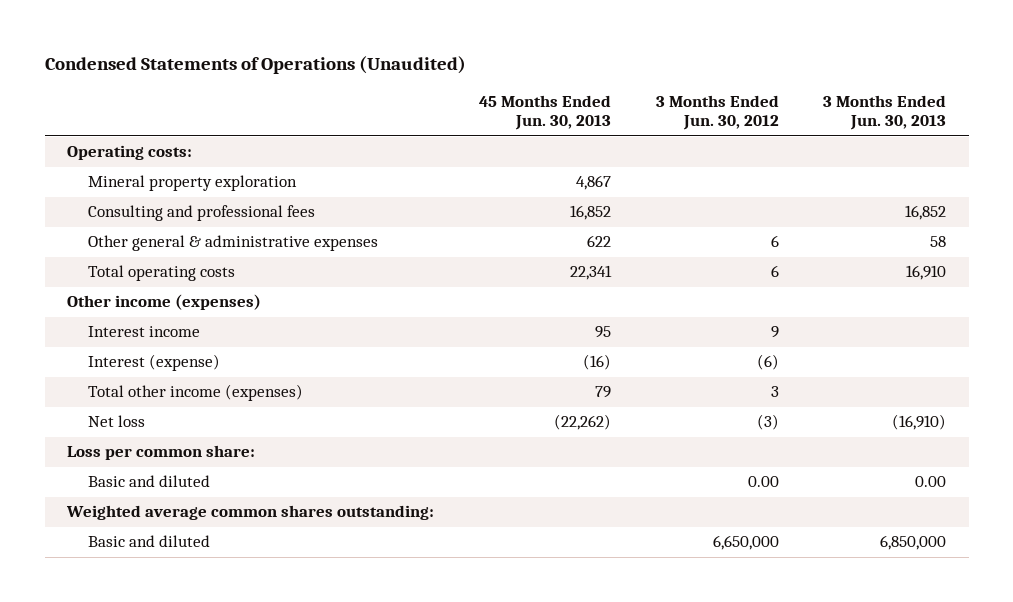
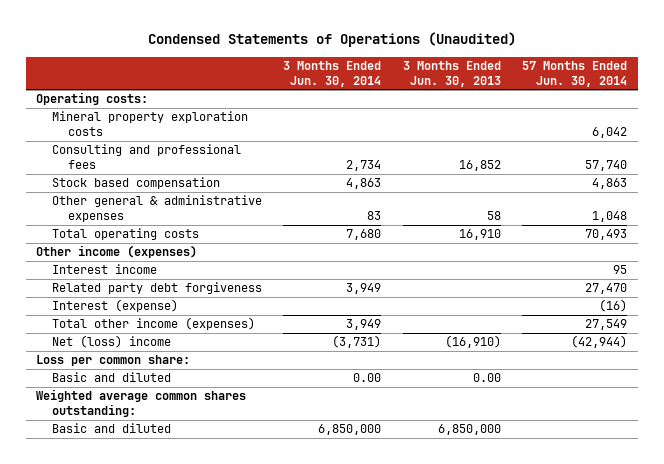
[478,95,611,131] 45 Months Ended Jun. 30, 2013 -> none
[655,95,779,131] 3 Months Ended Jun. 30, 2012 -> none
none -> [283,60,382,87] 3 Months Ended Jun. 30, 2014
none -> [522,60,628,87] 57 Months Ended Jun. 30, 2014
[88,175,298,192] Mineral property exploration -> [51,111,248,137] Mineral property exploration costs
none -> [51,177,220,190] Stock based compensation
none -> [51,282,262,295] Related party debt forgiveness
[88,415,146,428] Net loss -> [51,335,171,349] Net (loss) income

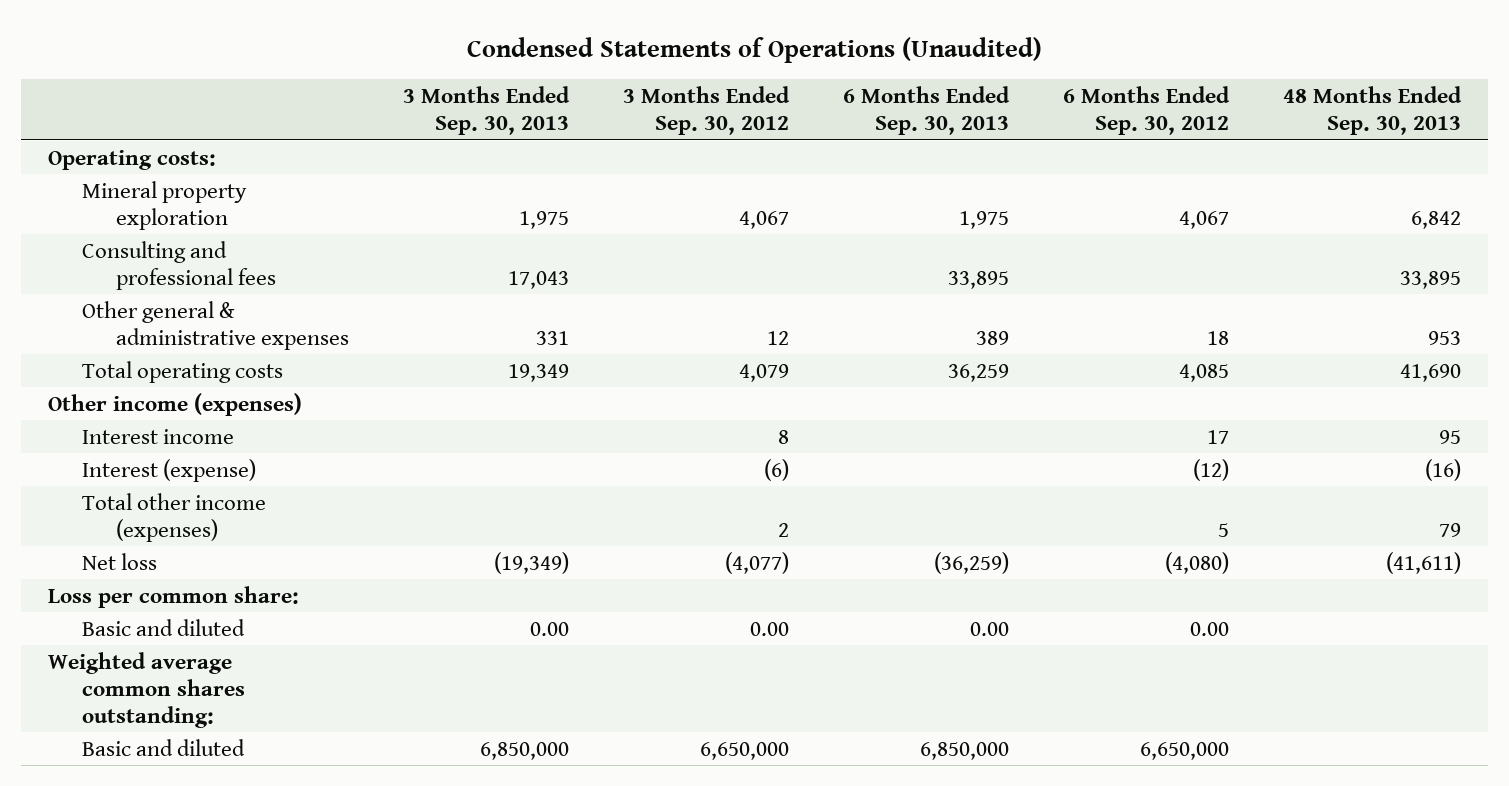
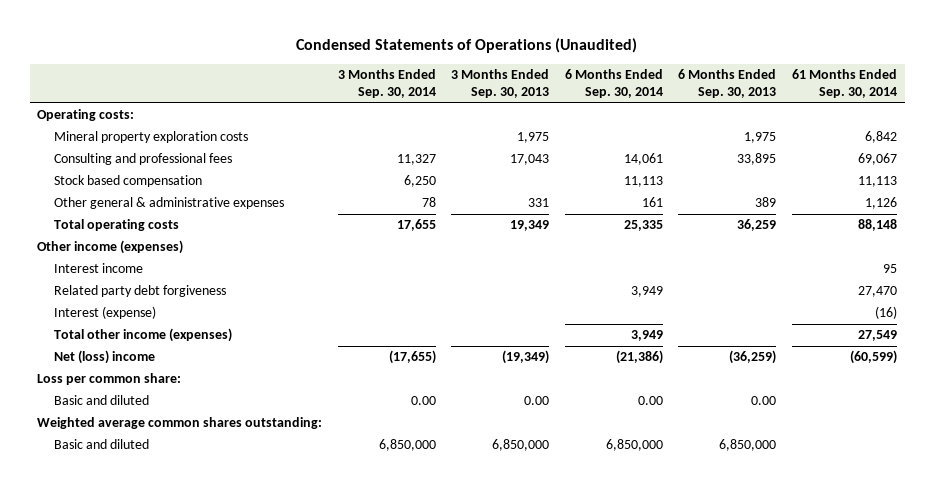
[622,86,790,136] 3 Months Ended Sep. 30, 2012 -> none
[1062,86,1230,136] 6 Months Ended Sep. 30, 2012 -> none
[1283,86,1463,136] 48 Months Ended Sep. 30, 2013 -> none
none -> [337,69,436,99] 3 Months Ended Sep. 30, 2014
none -> [564,69,663,99] 6 Months Ended Sep. 30, 2014
none -> [791,69,897,99] 61 Months Ended Sep. 30, 2014
[81,180,247,230] Mineral property exploration -> [54,131,249,144] Mineral property exploration costs
none -> [54,175,203,188] Stock based compensation
none -> [54,285,227,298] Related party debt forgiveness
[81,552,157,570] Net loss -> [54,350,156,365] Net (loss) income

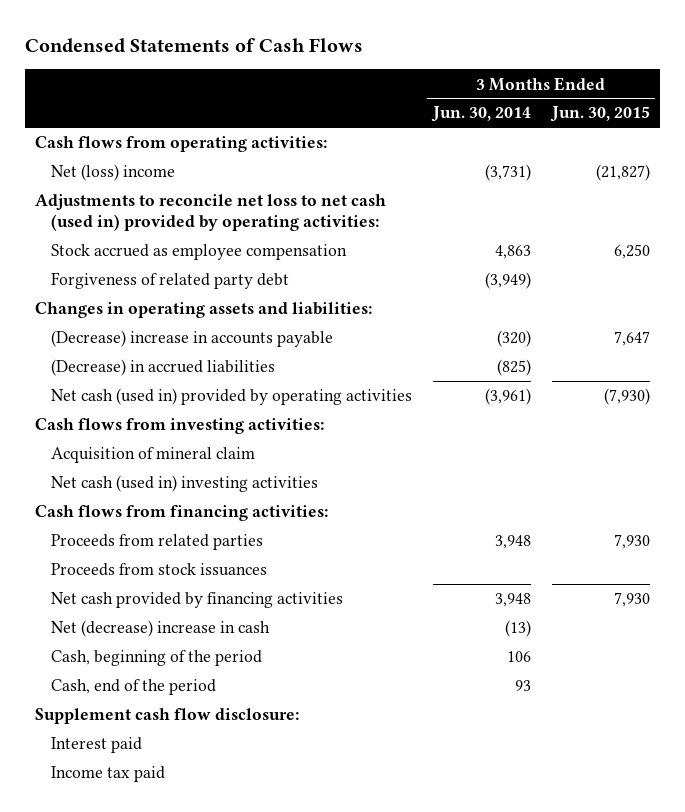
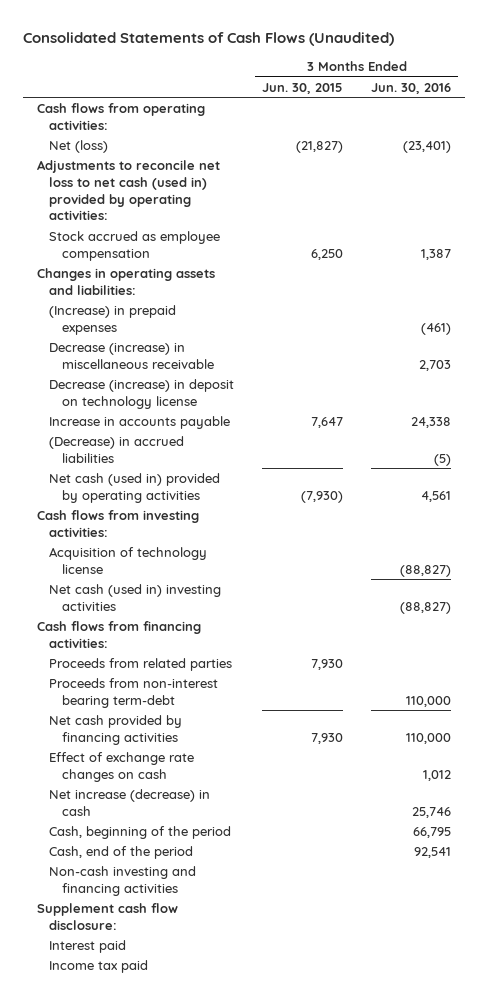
[24,37,363,53] Condensed Statements of Cash Flows -> [22,32,394,47] Consolidated Statements of Cash Flows (Unaudited)
[430,106,531,123] Jun. 30, 2014 -> none
none -> [371,82,452,94] Jun. 30, 2016
[50,164,175,182] Net (loss) income -> [49,139,109,153] Net (loss)
[50,272,289,290] Forgiveness of related party debt -> none
none -> [49,304,177,335] (Increase) in prepaid expenses
none -> [49,342,214,369] Decrease (increase) in miscellaneous receivable
none -> [49,378,235,409] Decrease (increase) in deposit on technology license
[50,330,333,348] (Decrease) increase in accounts payable -> [49,415,231,429] Increase in accounts payable
[50,447,255,464] Acquisition of mineral claim -> none
none -> [49,546,208,574] Acquisition of technology license
[50,563,267,577] Proceeds from stock issuances -> [49,677,219,708] Proceeds from non-interest bearing term-debt
none -> [49,751,195,782] Effect of exchange rate changes on cash
[50,620,270,638] Net (decrease) increase in cash -> [49,788,211,816] Net increase (decrease) in cash
none -> [49,865,197,896] Non-cash investing and financing activities

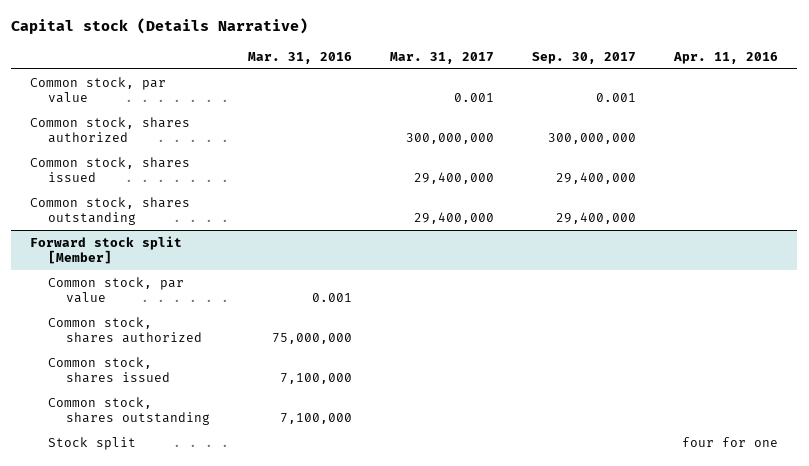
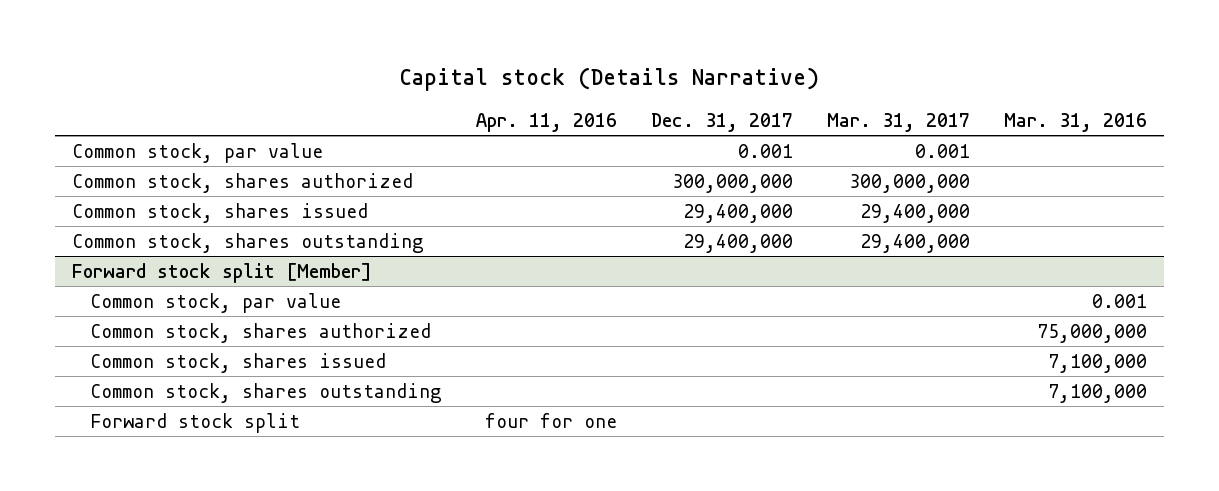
[532,51,637,64] Sep. 30, 2017 -> none
none -> [650,112,793,132] Dec. 31, 2017
[48,436,137,450] Stock split -> [90,412,301,433] Forward stock split

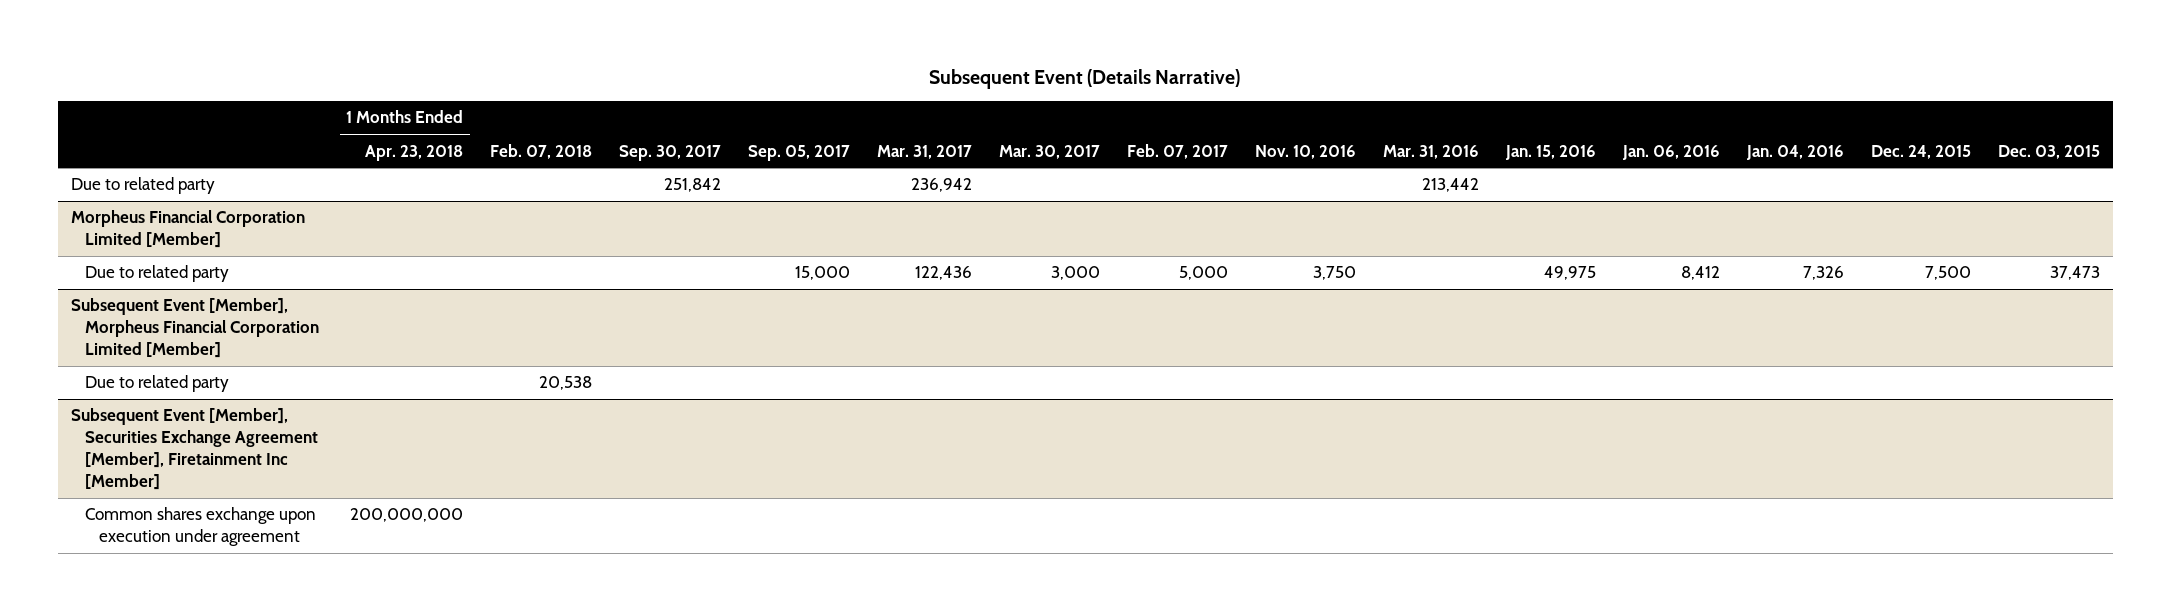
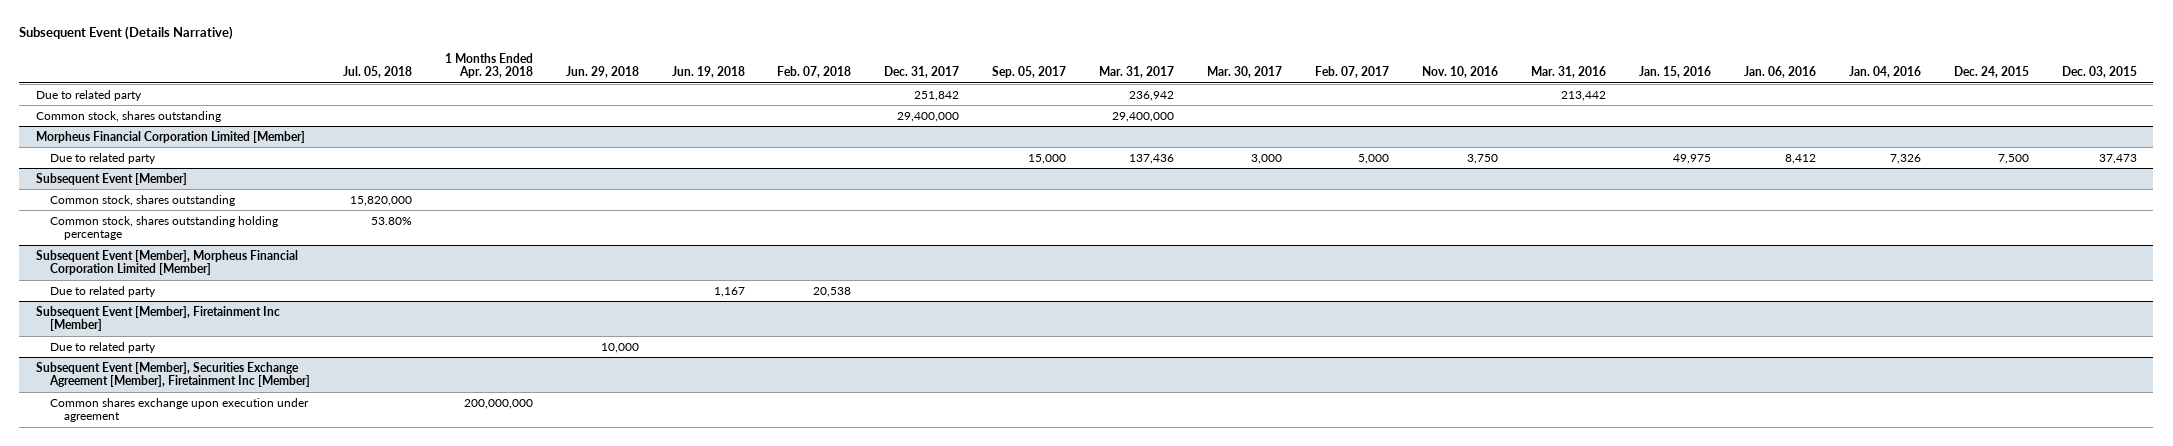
[619,144,722,161] Sep. 30, 2017 -> none
none -> [342,66,412,79] Jul. 05, 2018
none -> [565,66,639,79] Jun. 29, 2018
none -> [671,66,745,79] Jun. 19, 2018
none -> [884,66,960,79] Dec. 31, 2017
none -> [35,110,221,122] Common stock, shares outstanding
[915,266,973,281] 122,436 -> [1129,153,1175,164] 137,436
none -> [35,172,187,185] Subsequent Event [Member]
none -> [49,194,235,206] Common stock, shares outstanding
none -> [49,215,278,241] Common stock, shares outstanding holding percentage
none -> [35,305,280,332] Subsequent Event [Member], Firetainment Inc [Member]
none -> [49,341,156,353] Due to related party

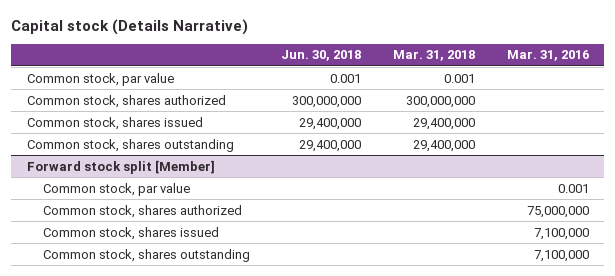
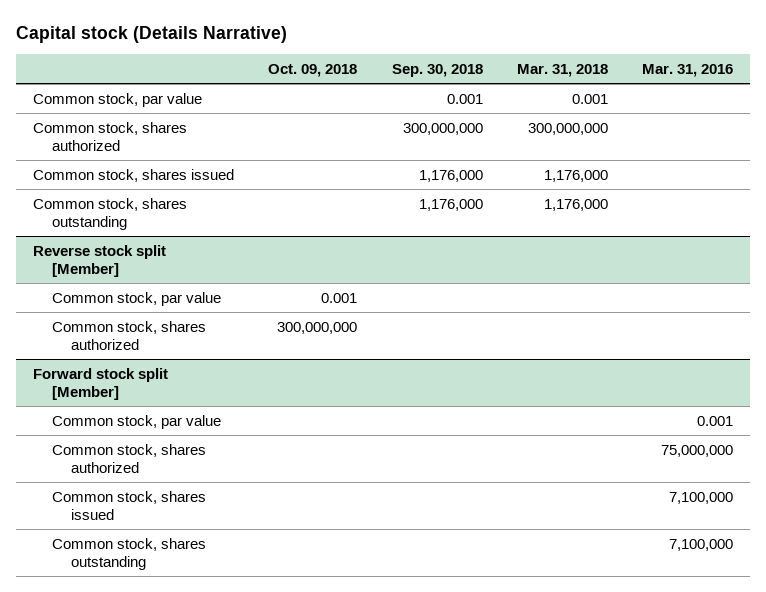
[281,50,362,62] Jun. 30, 2018 -> none
none -> [268,64,358,78] Oct. 09, 2018
none -> [391,64,483,78] Sep. 30, 2018
[412,117,475,130] 29,400,000 -> [543,169,608,182] 1,176,000
[412,139,475,152] 29,400,000 -> [543,198,608,211] 1,176,000
none -> [32,244,166,277] Reverse stock split [Member]
none -> [52,291,222,306] Common stock, par value
none -> [52,320,207,350] Common stock, shares authorized

